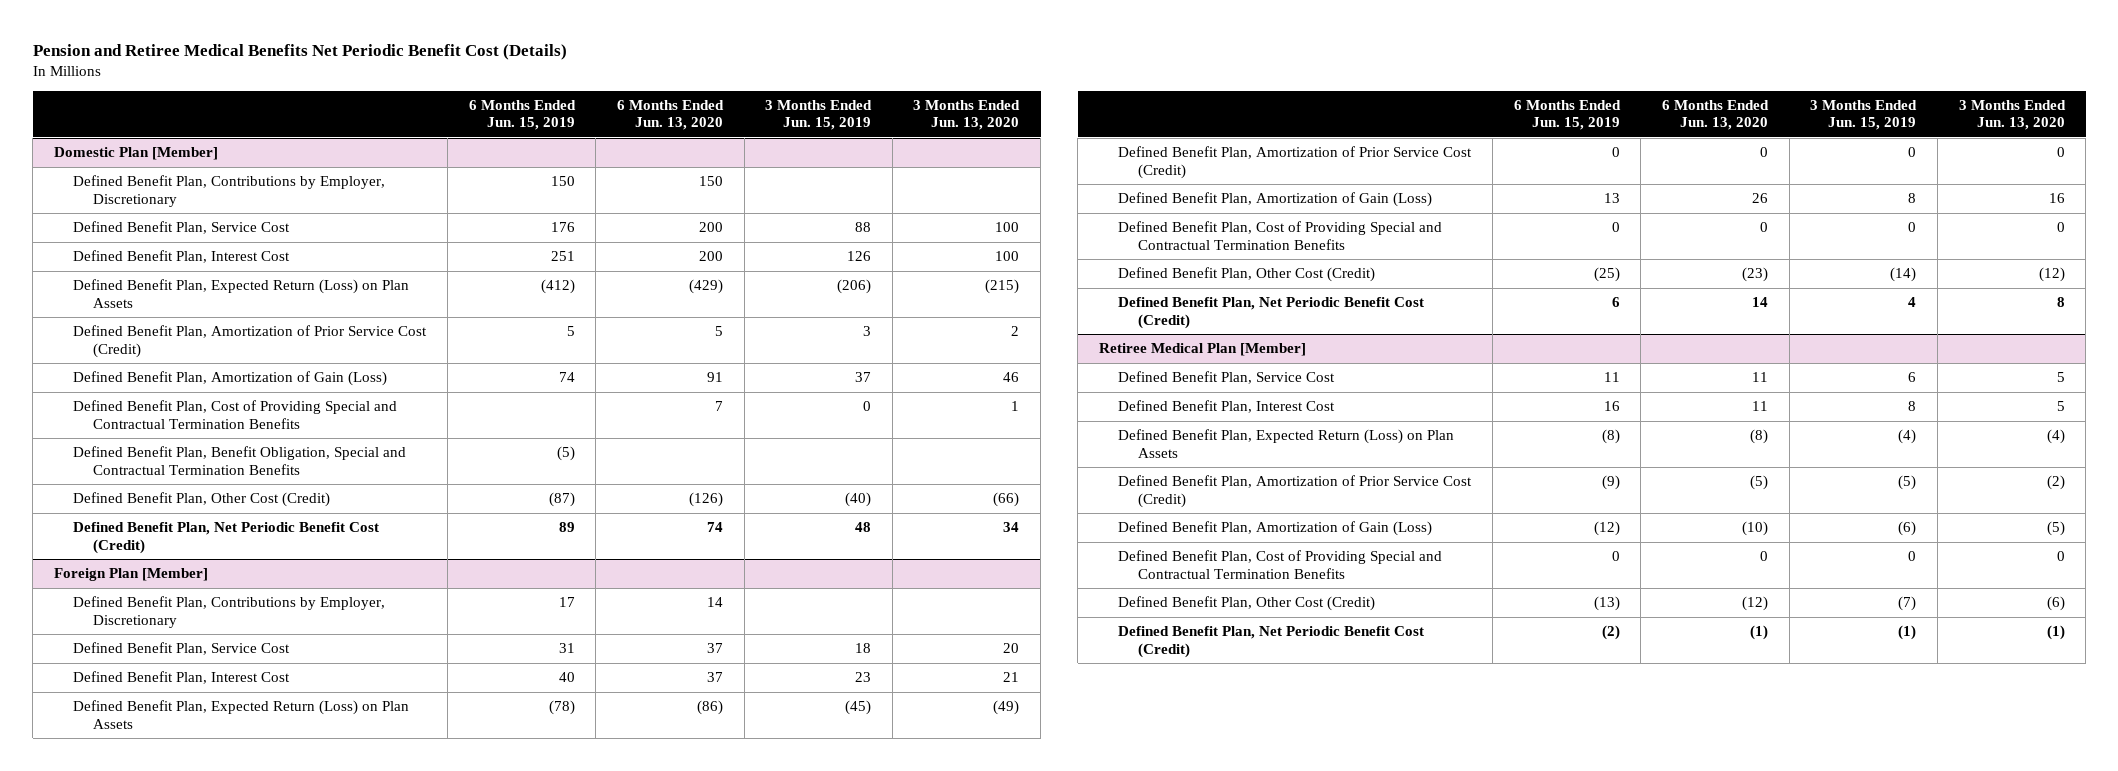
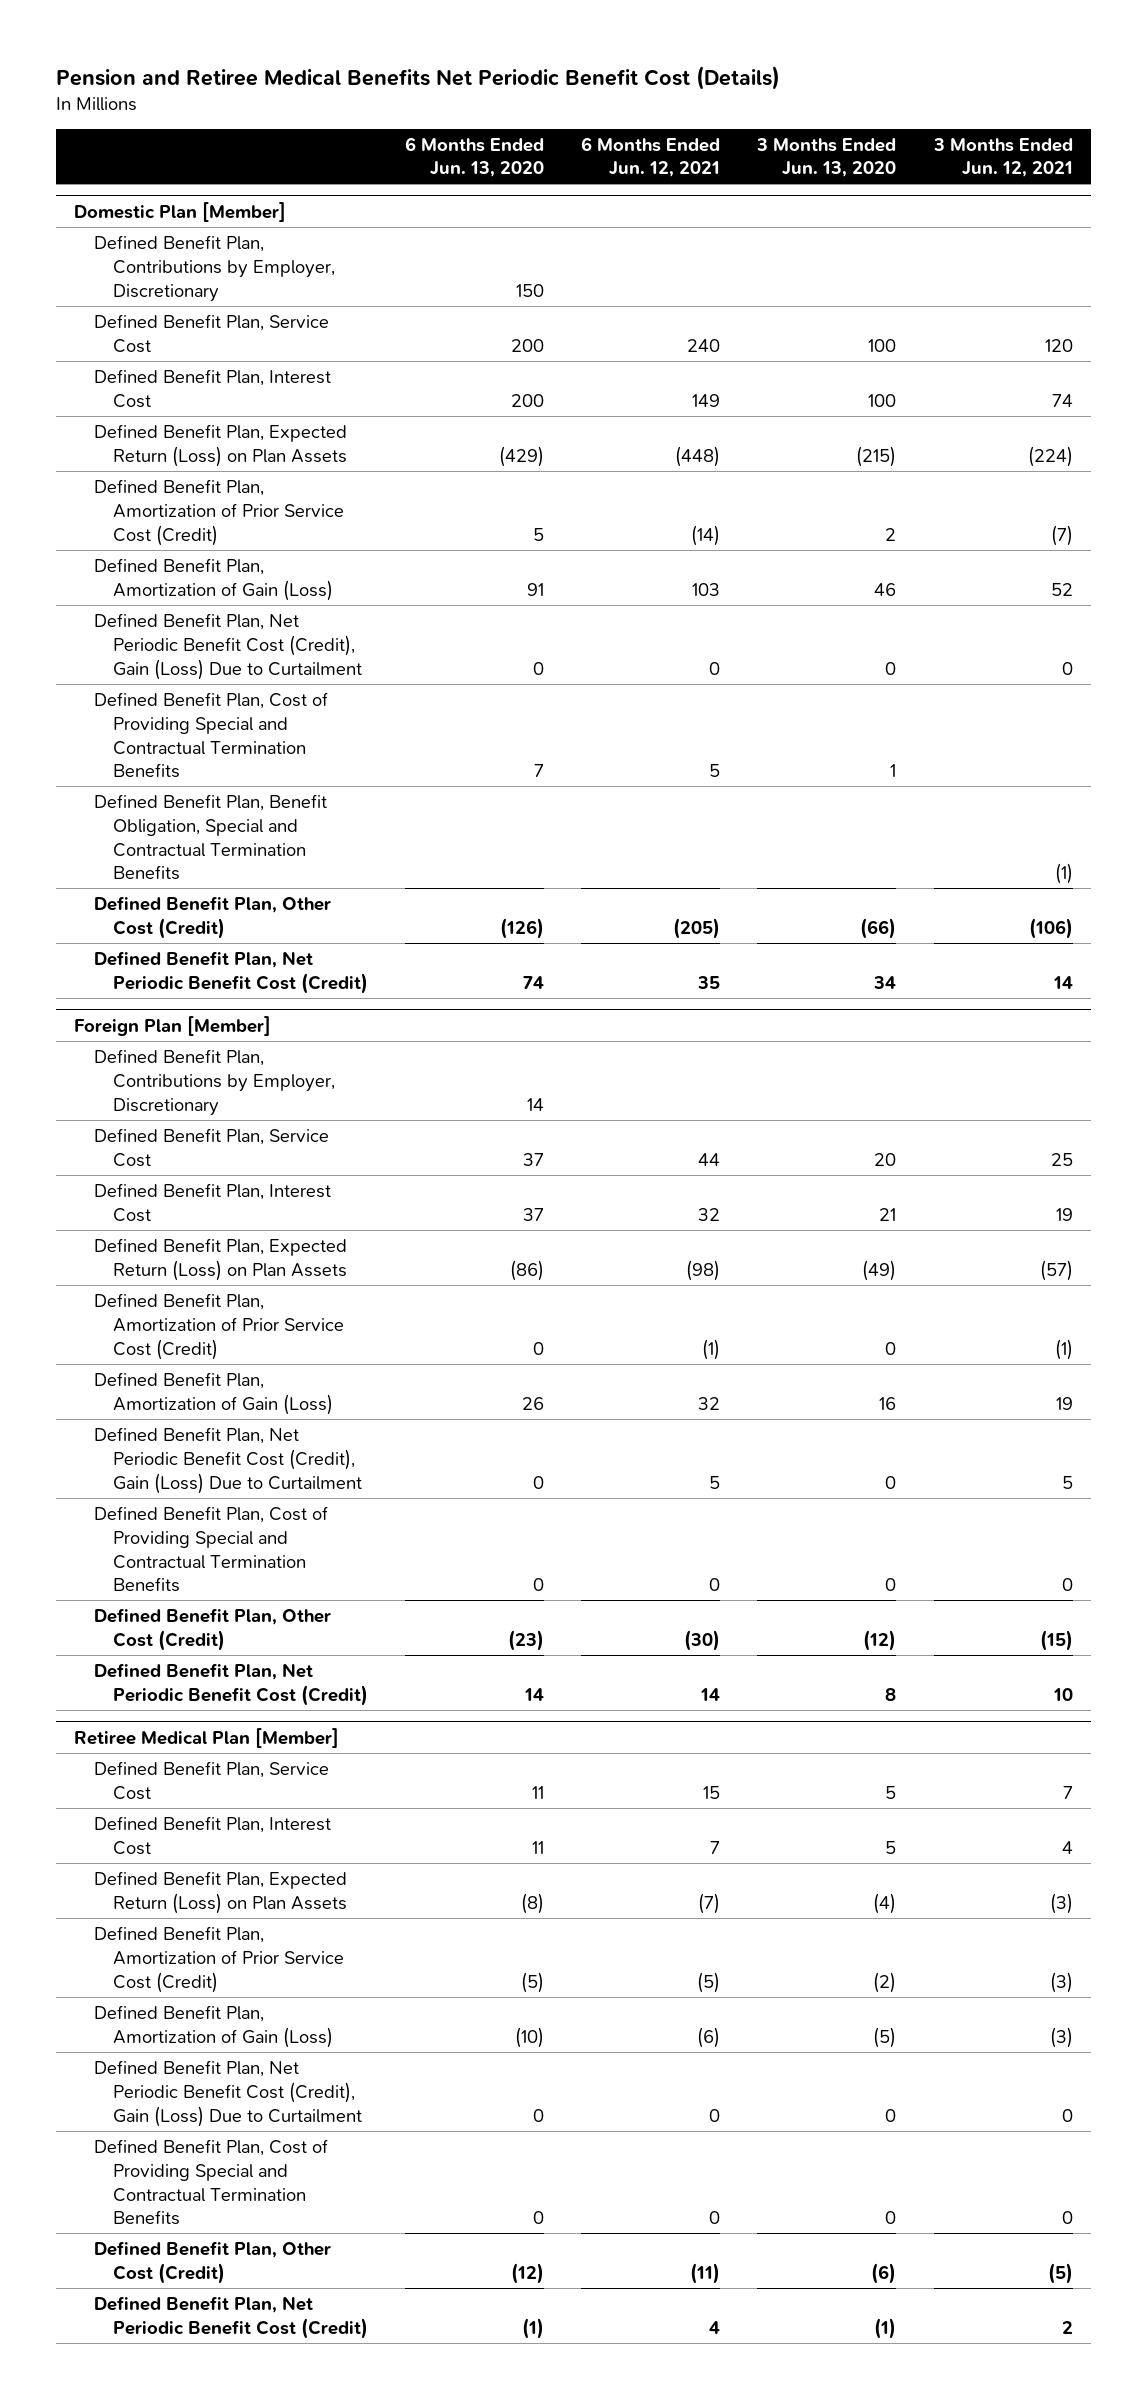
[468,99,576,131] 6 Months Ended Jun. 15, 2019 -> none
[765,99,873,131] 3 Months Ended Jun. 15, 2019 -> none
none -> [581,136,721,178] 6 Months Ended Jun. 12, 2021
none -> [932,137,1073,178] 3 Months Ended Jun. 12, 2021
none -> [93,612,362,680] Defined Benefit Plan, Net Periodic Benefit Cost (Credit), Gain (Loss) Due to Curtailment
none -> [93,1426,362,1494] Defined Benefit Plan, Net Periodic Benefit Cost (Credit), Gain (Loss) Due to Curtailment
none -> [93,2059,362,2127] Defined Benefit Plan, Net Periodic Benefit Cost (Credit), Gain (Loss) Due to Curtailment

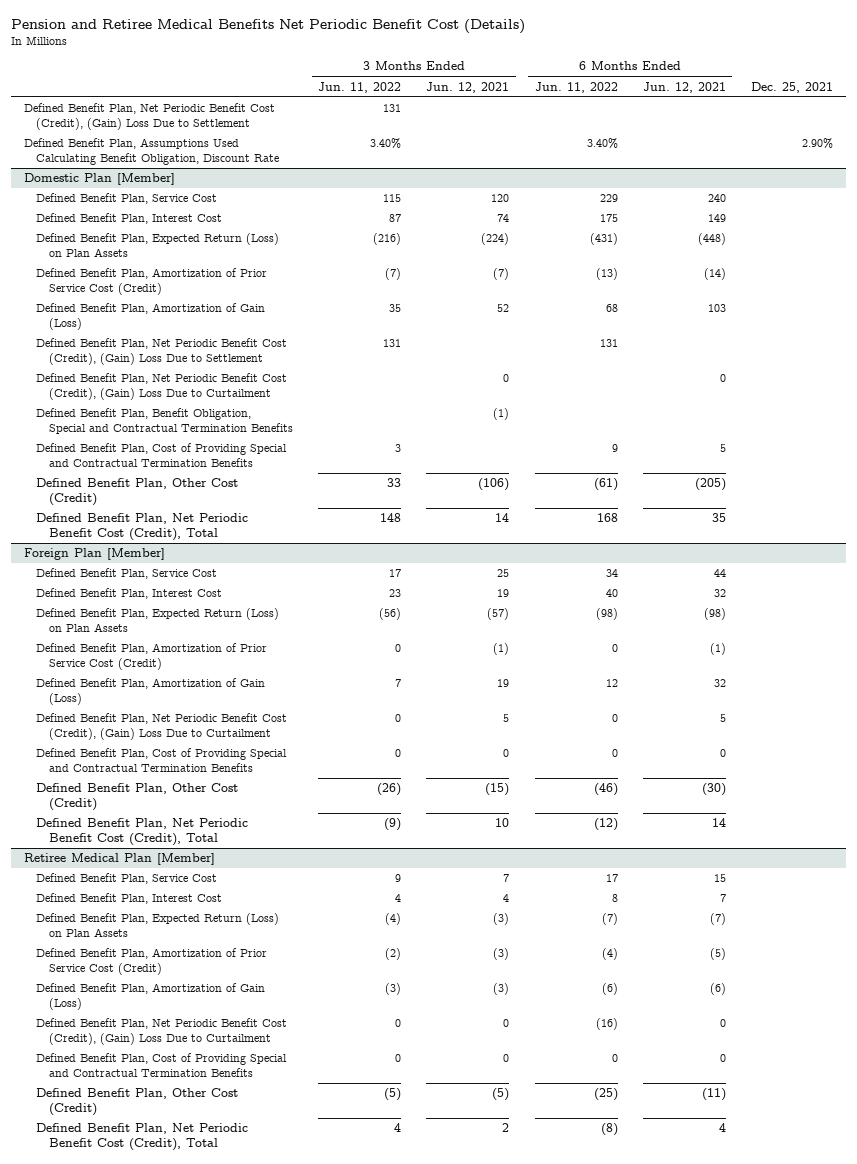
[405,136,545,178] 6 Months Ended Jun. 13, 2020 -> none
[756,137,897,178] 3 Months Ended Jun. 13, 2020 -> none
none -> [317,81,401,93] Jun. 11, 2022
none -> [534,81,618,93] Jun. 11, 2022
none -> [751,81,834,93] Dec. 25, 2021
none -> [23,103,275,131] Defined Benefit Plan, Net Periodic Benefit Cost (Credit), (Gain) Loss Due to Settlement
none -> [23,138,280,166] Defined Benefit Plan, Assumptions Used Calculating Benefit Obligation, Discount Rate
[93,234,335,302] Defined Benefit Plan, Contributions by Employer, Discretionary -> none
none -> [36,338,288,366] Defined Benefit Plan, Net Periodic Benefit Cost (Credit), (Gain) Loss Due to Settlement
[93,612,362,680] Defined Benefit Plan, Net Periodic Benefit Cost (Credit), Gain (Loss) Due to Curtailment -> [36,373,288,401] Defined Benefit Plan, Net Periodic Benefit Cost (Credit), (Gain) Loss Due to Curtailment
[93,691,328,779] Defined Benefit Plan, Cost of Providing Special and Contractual Termination Benefits -> [36,443,288,468] Defined Benefit Plan, Cost of Providing Special and Contractual Termination Benefits
[93,950,368,994] Defined Benefit Plan, Net Periodic Benefit Cost (Credit) -> [36,513,249,542] Defined Benefit Plan, Net Periodic Benefit Cost (Credit), Total
[93,1048,335,1116] Defined Benefit Plan, Contributions by Employer, Discretionary -> none
[93,1426,362,1494] Defined Benefit Plan, Net Periodic Benefit Cost (Credit), Gain (Loss) Due to Curtailment -> [36,713,288,741] Defined Benefit Plan, Net Periodic Benefit Cost (Credit), (Gain) Loss Due to Curtailment
[93,1662,368,1706] Defined Benefit Plan, Net Periodic Benefit Cost (Credit) -> [36,818,249,847] Defined Benefit Plan, Net Periodic Benefit Cost (Credit), Total
[93,2059,362,2127] Defined Benefit Plan, Net Periodic Benefit Cost (Credit), Gain (Loss) Due to Curtailment -> [36,1018,288,1046] Defined Benefit Plan, Net Periodic Benefit Cost (Credit), (Gain) Loss Due to Curtailment
[93,2295,368,2339] Defined Benefit Plan, Net Periodic Benefit Cost (Credit) -> [36,1123,249,1152] Defined Benefit Plan, Net Periodic Benefit Cost (Credit), Total

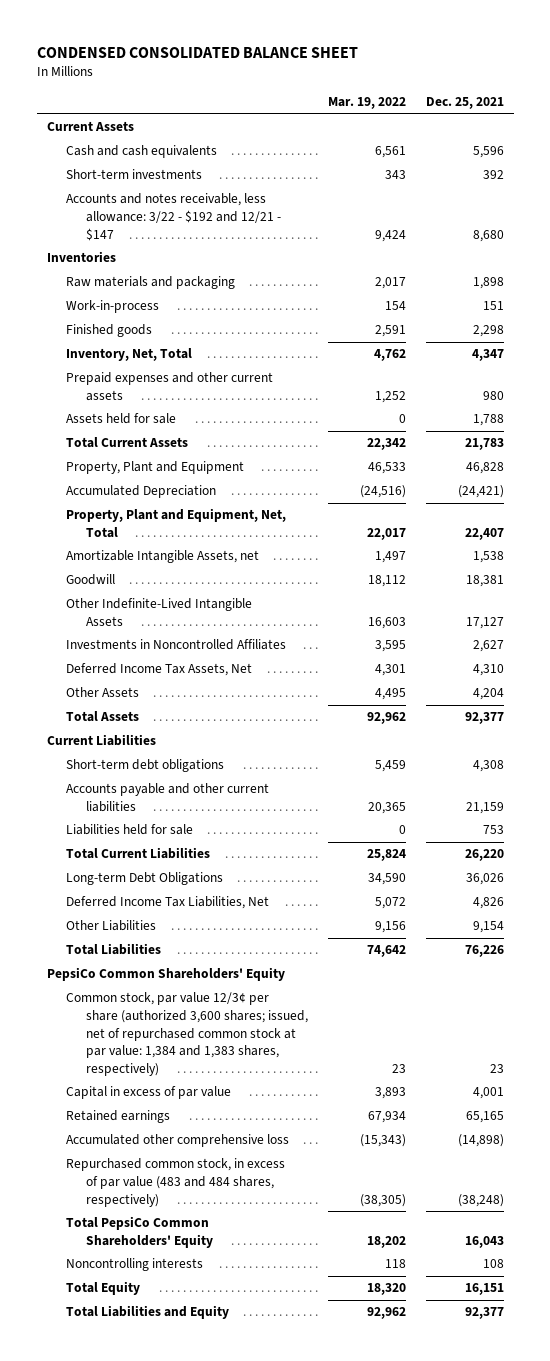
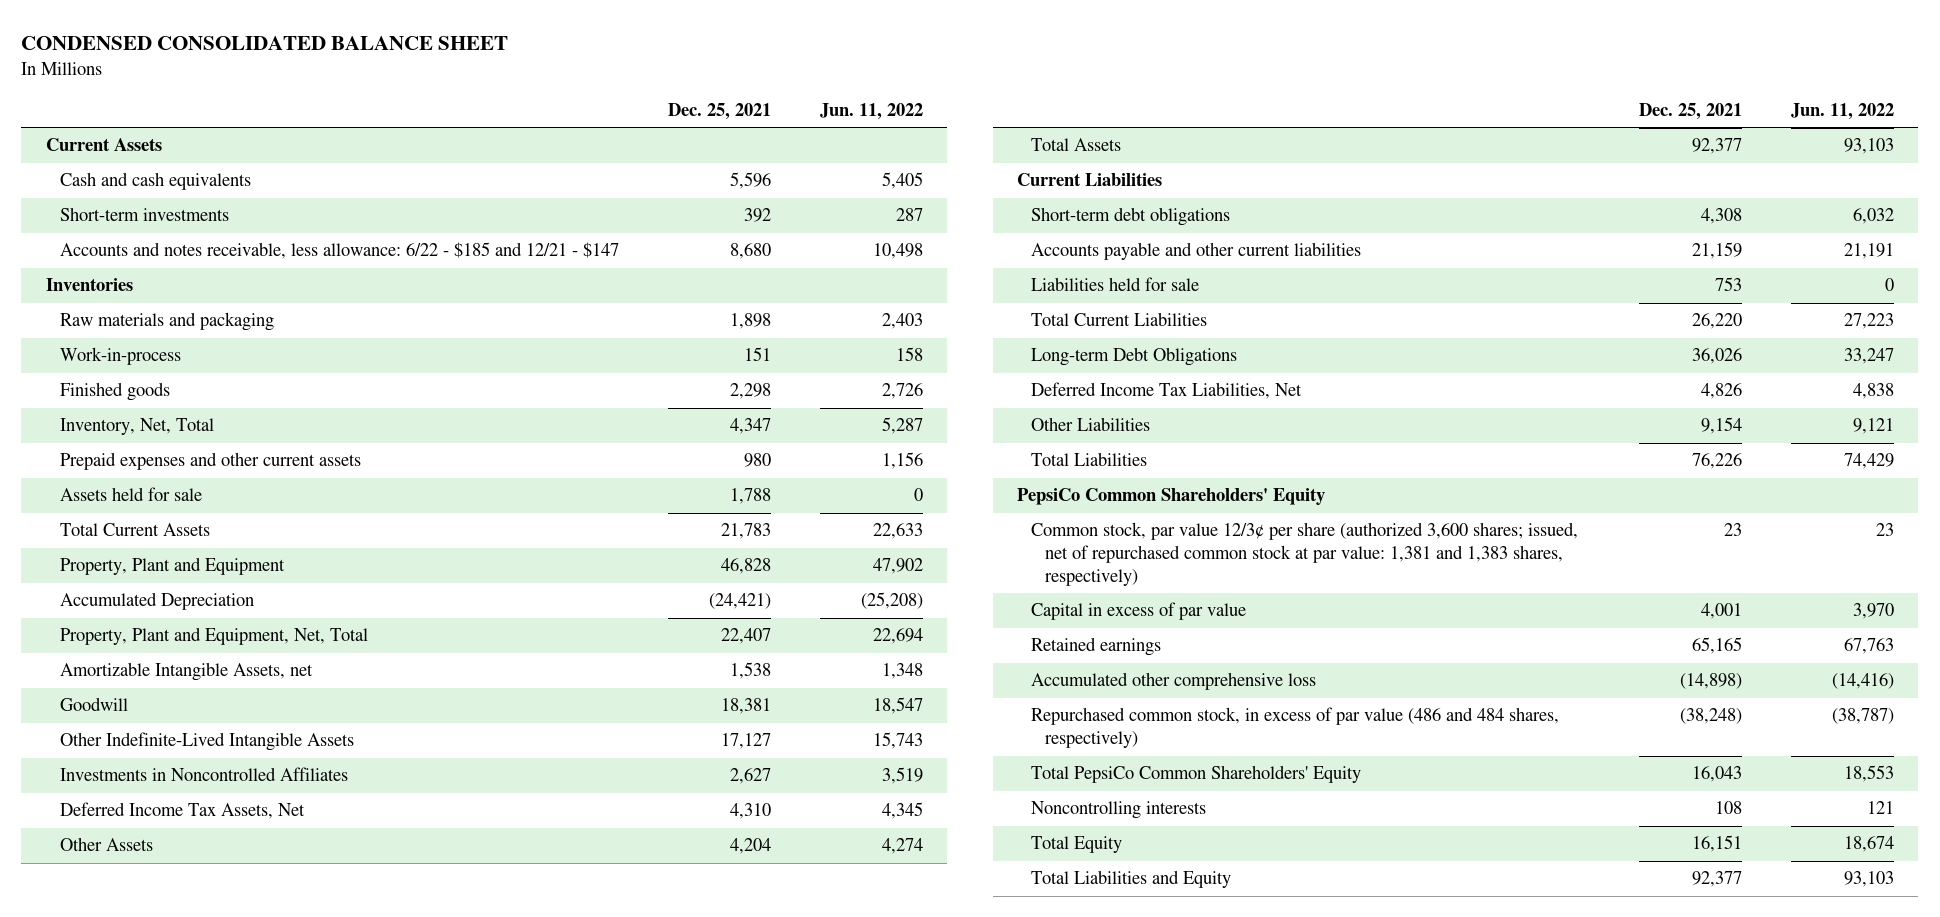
[327,97,406,110] Mar. 19, 2022 -> none
none -> [819,103,923,121] Jun. 11, 2022
[66,193,281,241] Accounts and notes receivable, less allowance: 3/22 - $192 and 12/21 - $147 -> [59,242,619,260] Accounts and notes receivable, less allowance: 6/22 - $185 and 12/21 - $147
[66,992,308,1076] Common stock, par value 12/3¢ per share (authorized 3,600 shares; issued, net of repurchased common stock at par value: 1,384 and 1,383 shares, respectively) -> [1030,522,1578,587] Common stock, par value 12/3¢ per share (authorized 3,600 shares; issued, net of repurchased common stock at par value: 1,381 and 1,383 shares, respectively)
[66,1158,286,1207] Repurchased common stock, in excess of par value (483 and 484 shares, respectively) -> [1030,707,1559,749] Repurchased common stock, in excess of par value (486 and 484 shares, respectively)

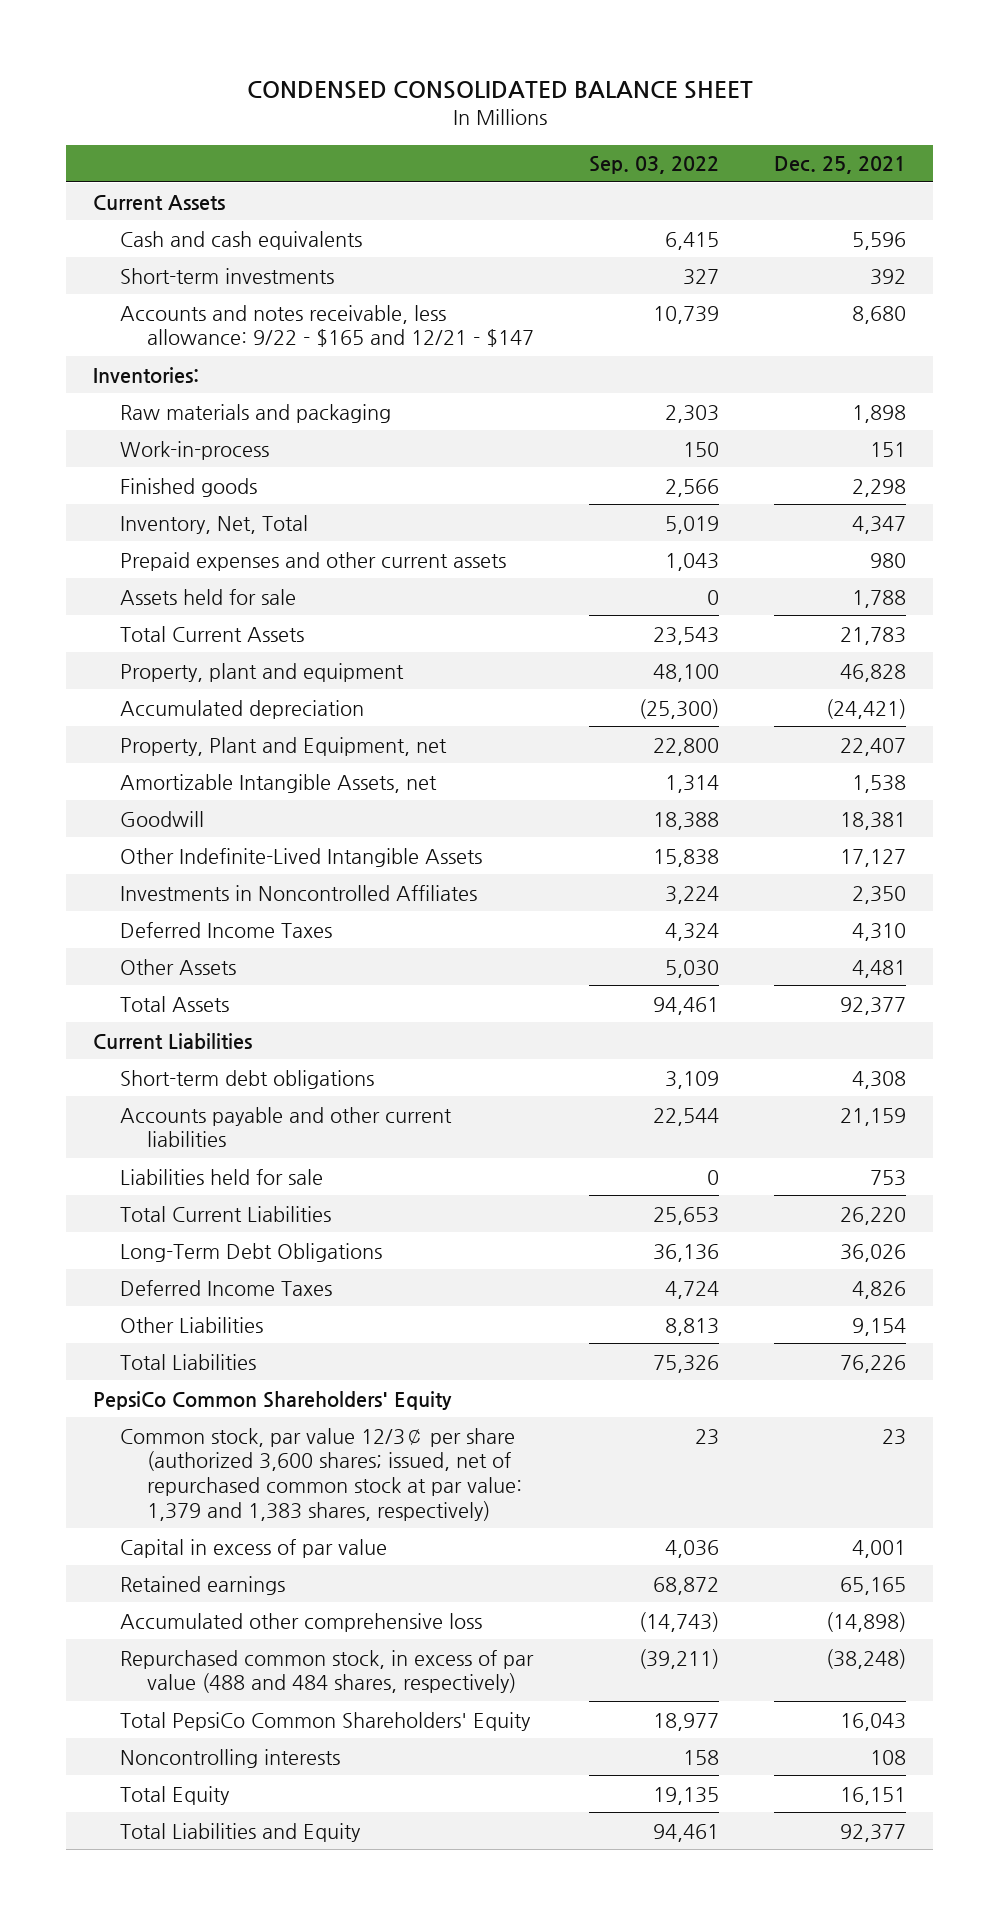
[819,103,923,121] Jun. 11, 2022 -> none
none -> [588,156,719,175] Sep. 03, 2022
[59,242,619,260] Accounts and notes receivable, less allowance: 6/22 - $185 and 12/21 - $147 -> [120,304,534,348] Accounts and notes receivable, less allowance: 9/22 - $165 and 12/21 - $147
[45,278,133,292] Inventories -> [93,366,200,383] Inventories:
[59,557,285,576] Property, Plant and Equipment -> [120,662,405,682] Property, plant and equipment
[59,592,254,611] Accumulated Depreciation -> [120,699,365,719] Accumulated depreciation
[59,627,368,646] Property, Plant and Equipment, Net, Total -> [120,736,448,756] Property, Plant and Equipment, net
[729,768,771,785] 2,627 -> [851,885,906,904] 2,350
[59,802,305,820] Deferred Income Tax Assets, Net -> [120,921,333,938] Deferred Income Taxes
[729,838,771,855] 4,204 -> [851,959,906,978] 4,481
[1030,347,1237,367] Long-term Debt Obligations -> [120,1242,383,1262] Long-Term Debt Obligations
[1030,382,1302,400] Deferred Income Tax Liabilities, Net -> [120,1279,333,1296] Deferred Income Taxes
[1030,522,1578,587] Common stock, par value 12/3¢ per share (authorized 3,600 shares; issued, net of repurchased common stock at par value: 1,381 and 1,383 shares, respectively) -> [120,1427,522,1521] Common stock, par value 12/3¢ per share (authorized 3,600 shares; issued, net of repurchased common stock at par value: 1,379 and 1,383 shares, respectively)
[1030,707,1559,749] Repurchased common stock, in excess of par value (486 and 484 shares, respectively) -> [120,1649,535,1694] Repurchased common stock, in excess of par value (488 and 484 shares, respectively)

